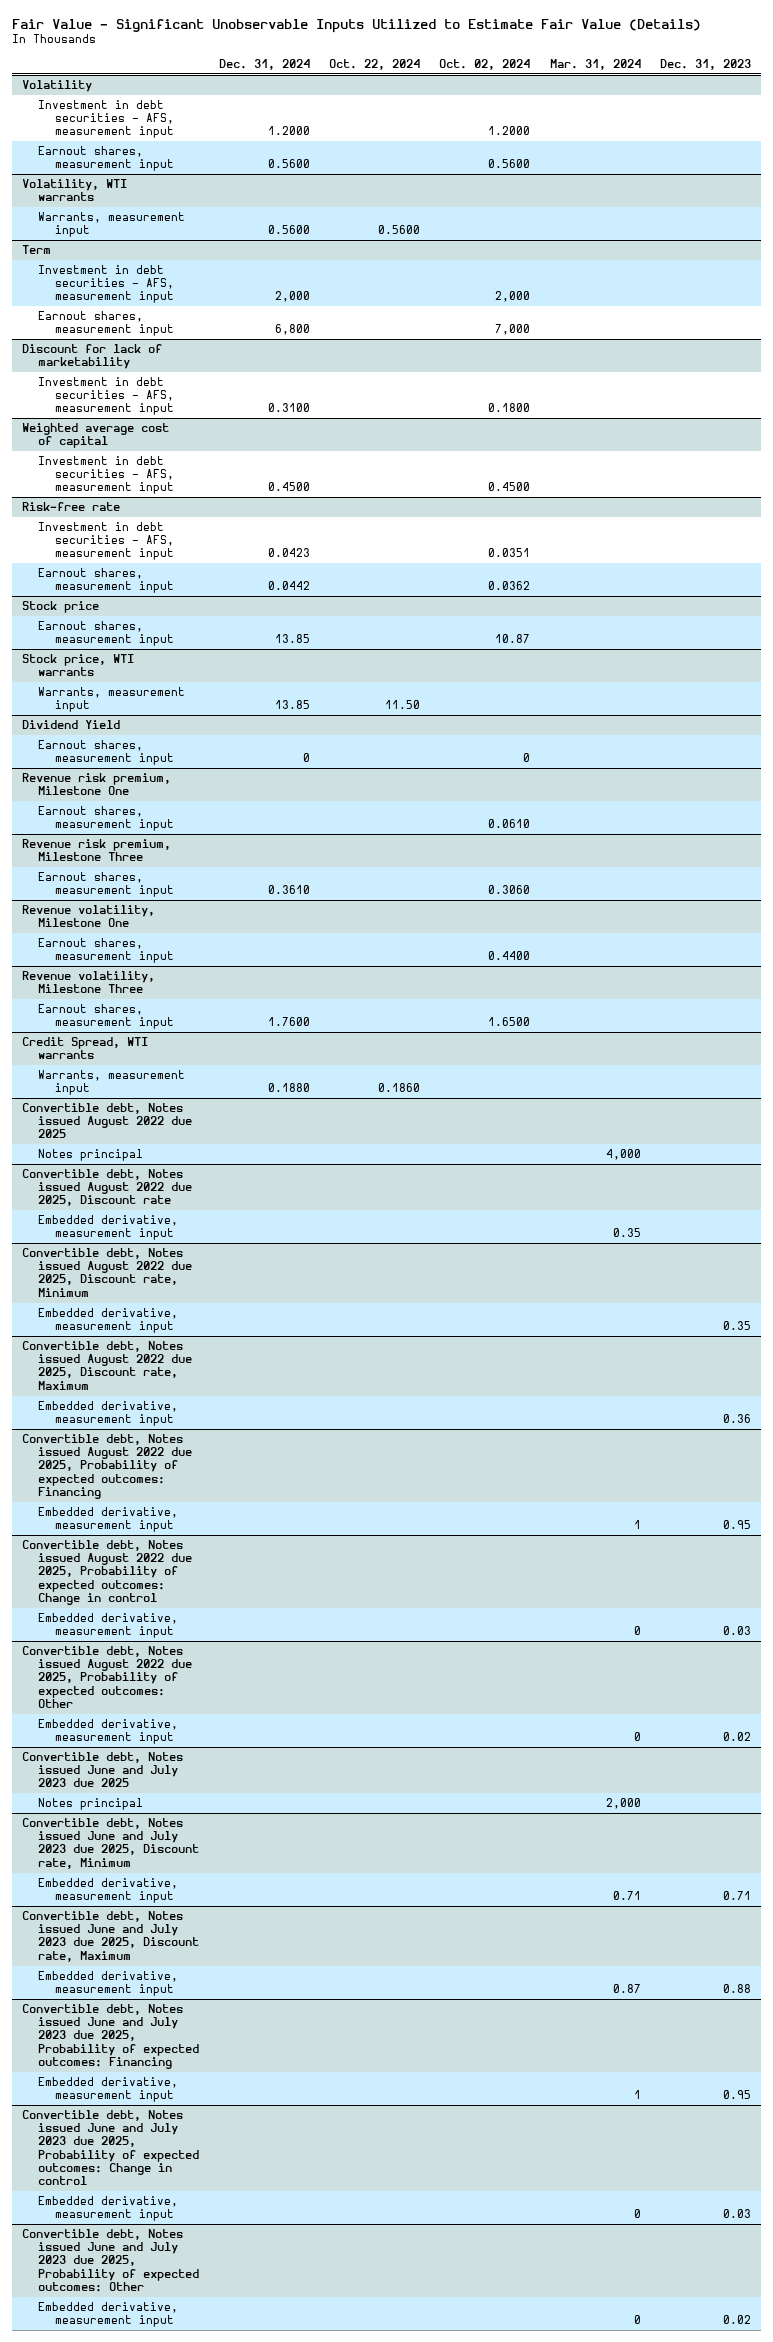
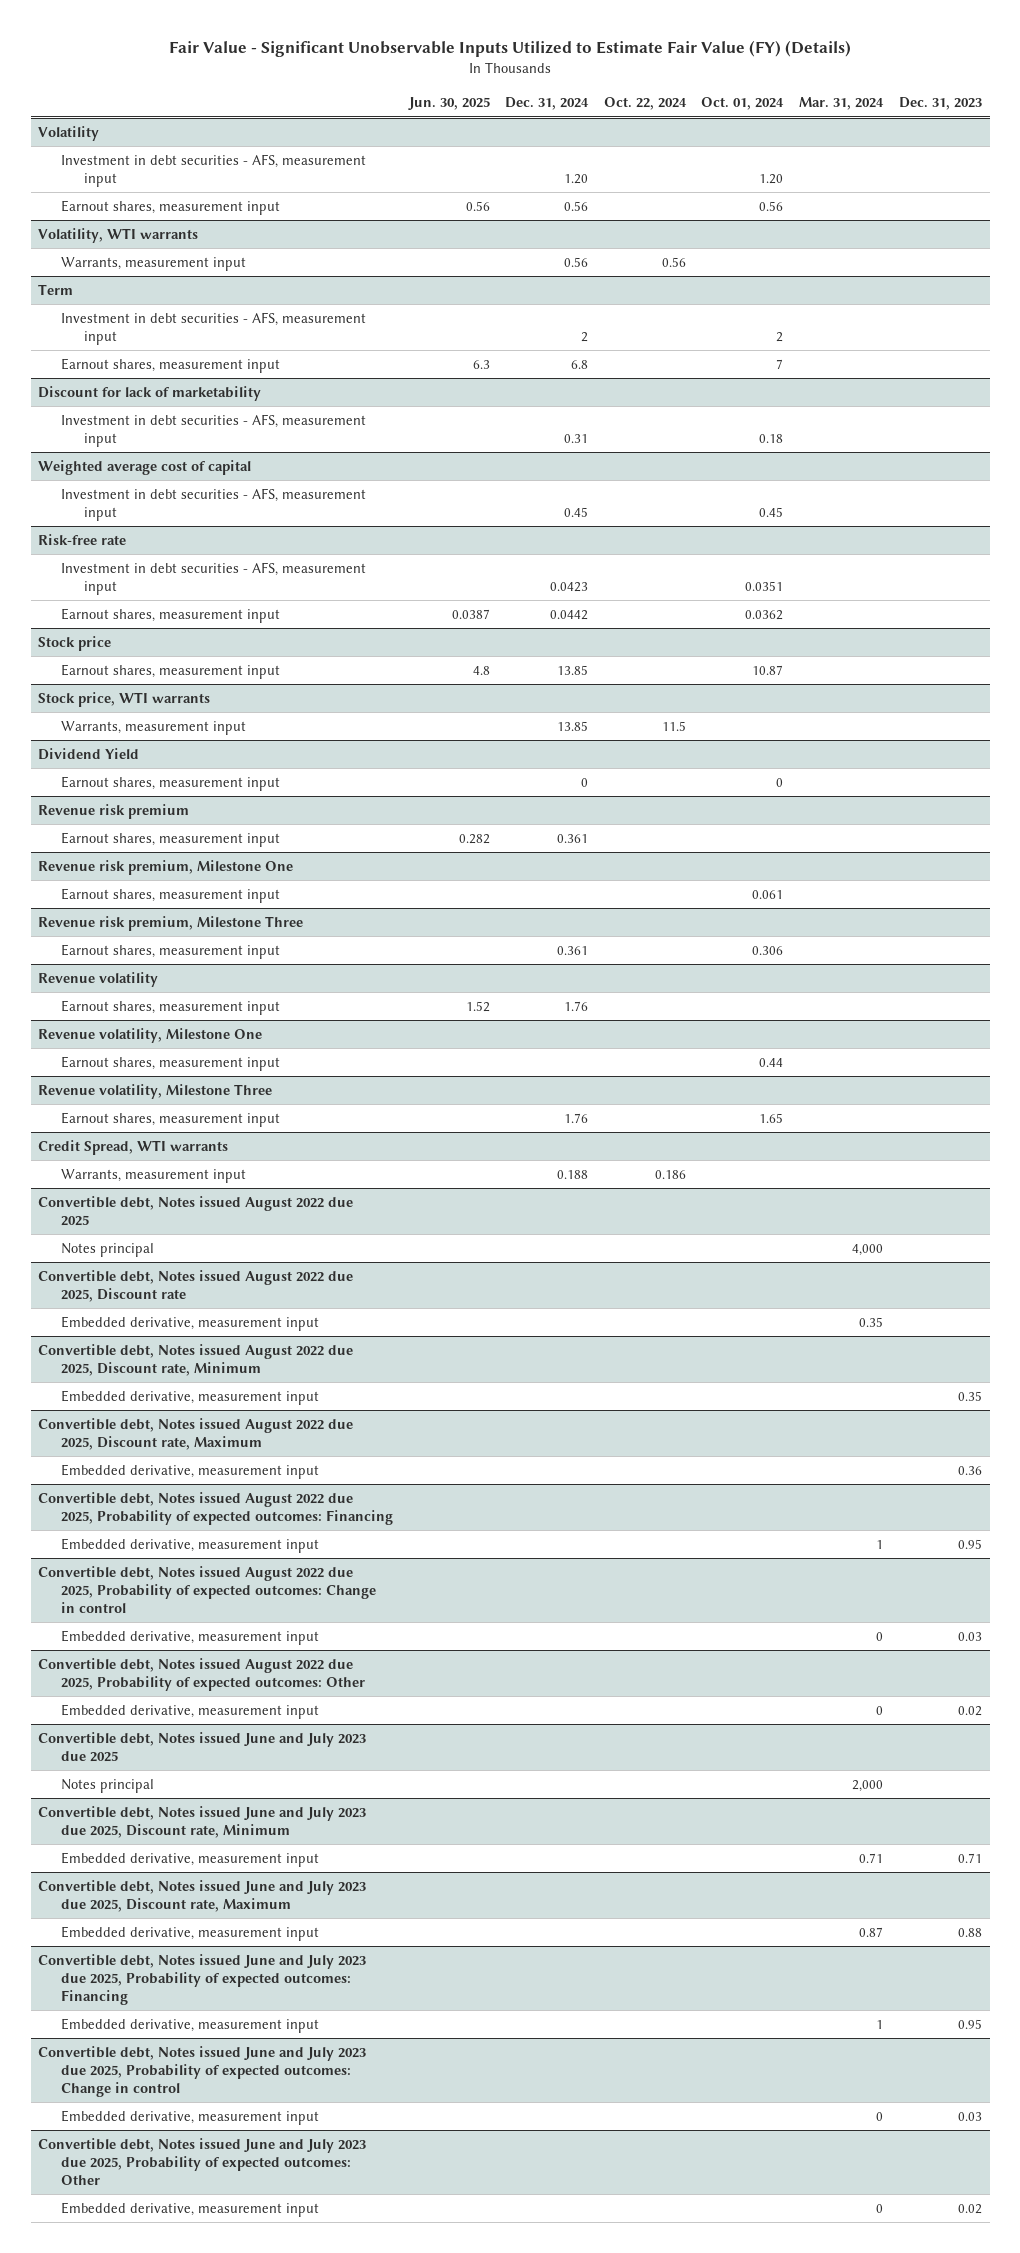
[12,18,702,33] Fair Value - Significant Unobservable Inputs Utilized to Estimate Fair Value (Details) -> [169,40,852,58] Fair Value - Significant Unobservable Inputs Utilized to Estimate Fair Value (FY) (Details)
[439,59,531,71] Oct. 02, 2024 -> none
none -> [407,97,490,111] Jun. 30, 2025
none -> [701,97,785,111] Oct. 01, 2024
[267,126,310,136] 1.2000 -> [564,173,589,184] 1.20
[267,159,310,169] 0.5600 -> [564,201,589,212] 0.56
[267,225,310,235] 0.5600 -> [564,257,589,268] 0.56
[378,225,421,235] 0.5600 -> [661,257,686,268] 0.56
[274,291,310,303] 2,000 -> [581,331,589,342] 2
[274,324,310,336] 6,800 -> [571,360,589,370] 6.8
[267,403,310,413] 0.3100 -> [564,433,589,443] 0.31
[267,482,310,492] 0.4500 -> [564,506,589,517] 0.45
[385,700,421,710] 11.50 -> [661,721,686,732] 11.5
none -> [38,804,190,820] Revenue risk premium
none -> [61,832,281,848] Earnout shares, measurement input
[267,885,310,895] 0.3610 -> [557,946,589,956] 0.361
none -> [38,972,159,988] Revenue volatility
none -> [61,1000,281,1016] Earnout shares, measurement input
[267,1017,310,1027] 1.7600 -> [564,1113,589,1124] 1.76
[267,1083,310,1093] 0.1880 -> [557,1170,589,1180] 0.188
[378,1083,421,1093] 0.1860 -> [654,1170,686,1180] 0.186

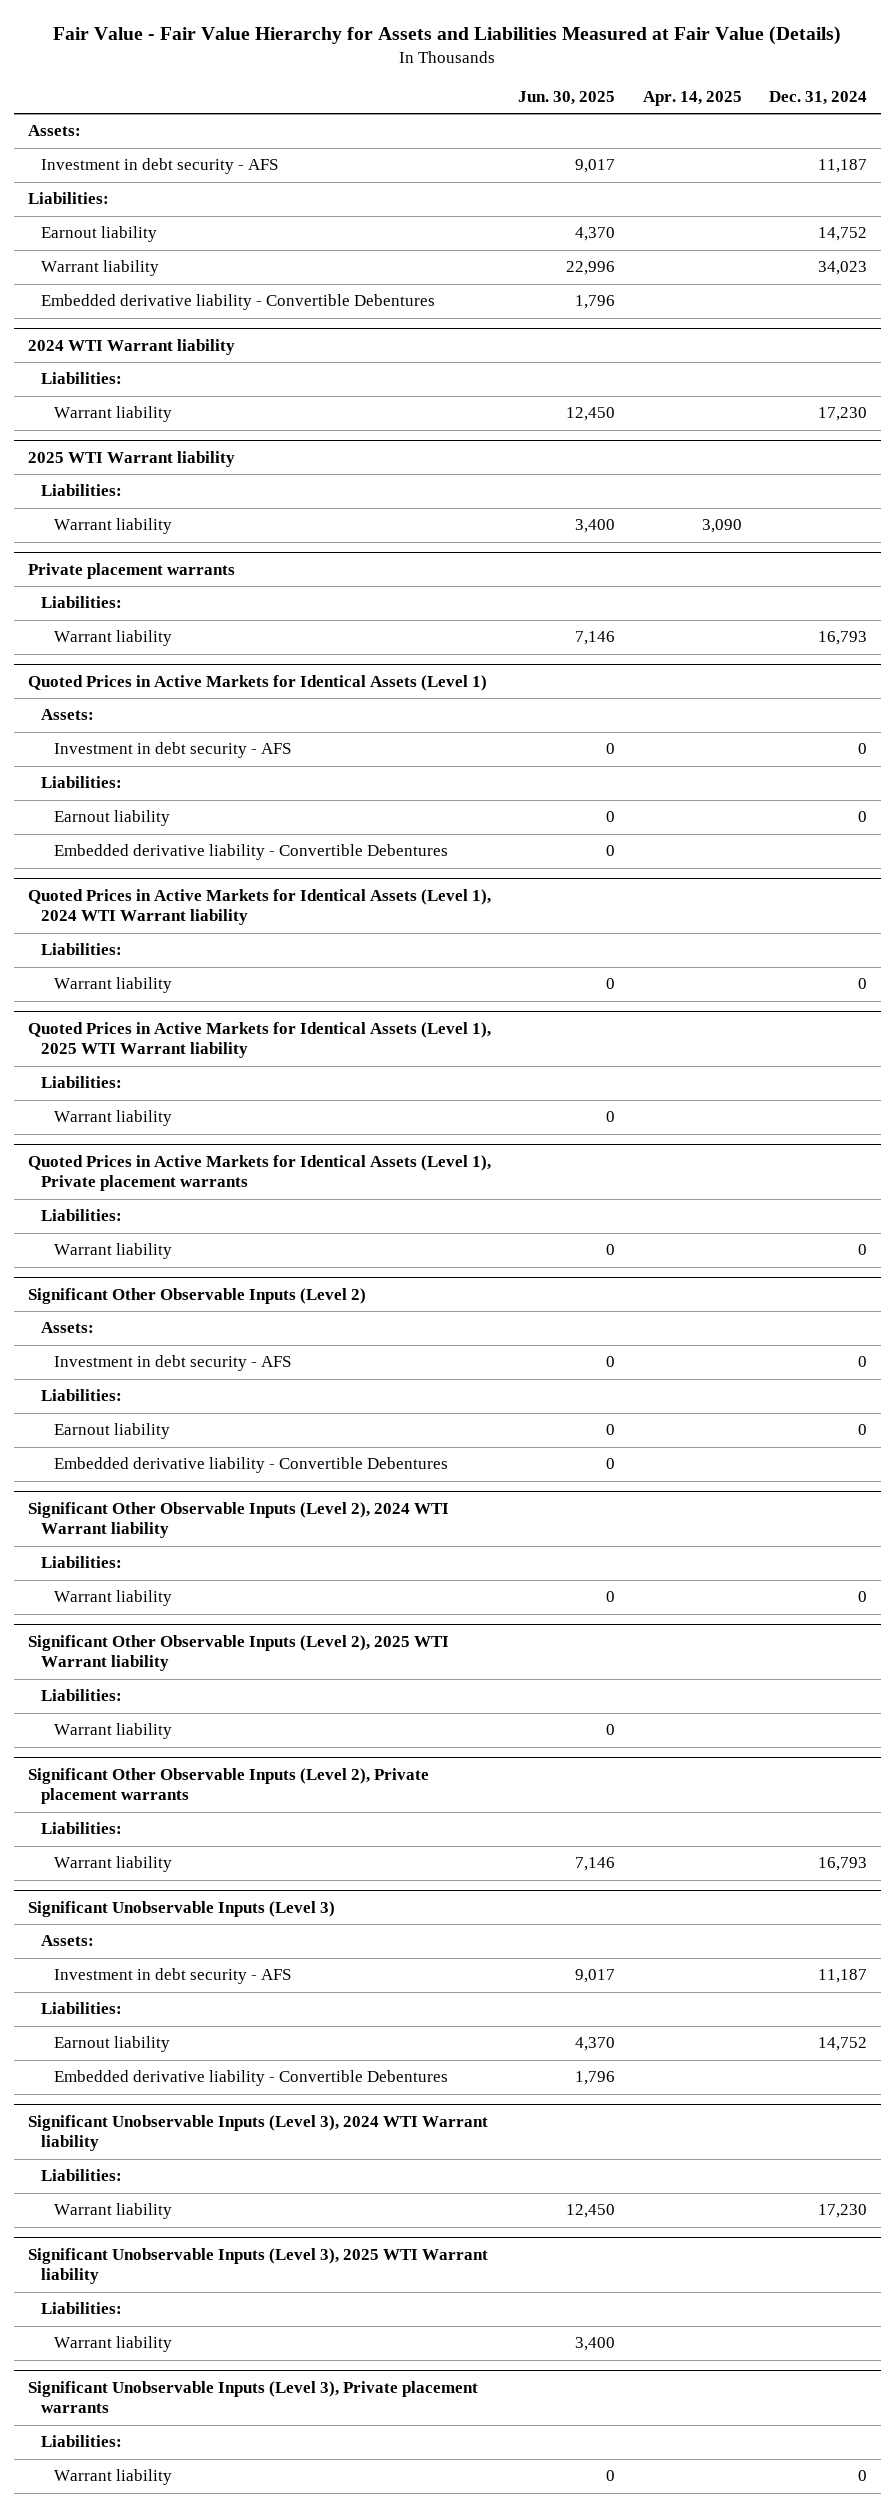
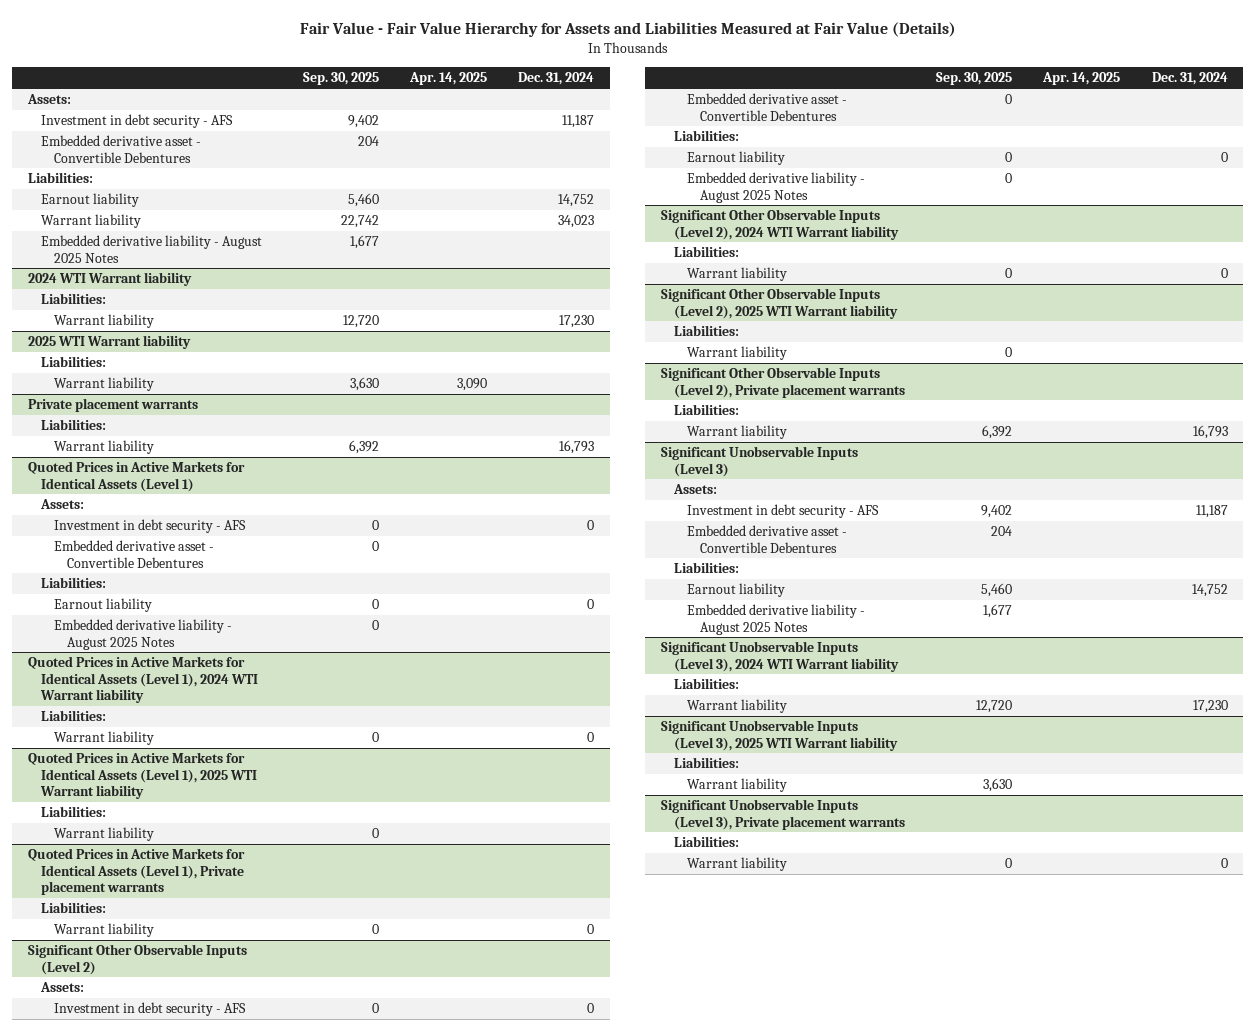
[518,90,616,105] Jun. 30, 2025 -> none
none -> [302,72,379,86] Sep. 30, 2025
none -> [40,135,201,163] Embedded derivative asset - Convertible Debentures
[41,294,436,311] Embedded derivative liability - Convertible Debentures -> [40,235,262,263] Embedded derivative liability - August 2025 Notes
none -> [53,540,214,568] Embedded derivative asset - Convertible Debentures
[54,844,449,861] Embedded derivative liability - Convertible Debentures -> [53,619,232,650] Embedded derivative liability - August 2025 Notes
none -> [687,93,848,121] Embedded derivative asset - Convertible Debentures
[54,1457,449,1474] Embedded derivative liability - Convertible Debentures -> [687,172,866,203] Embedded derivative liability - August 2025 Notes
none -> [687,525,848,553] Embedded derivative asset - Convertible Debentures
[54,2070,449,2087] Embedded derivative liability - Convertible Debentures -> [687,604,866,635] Embedded derivative liability - August 2025 Notes

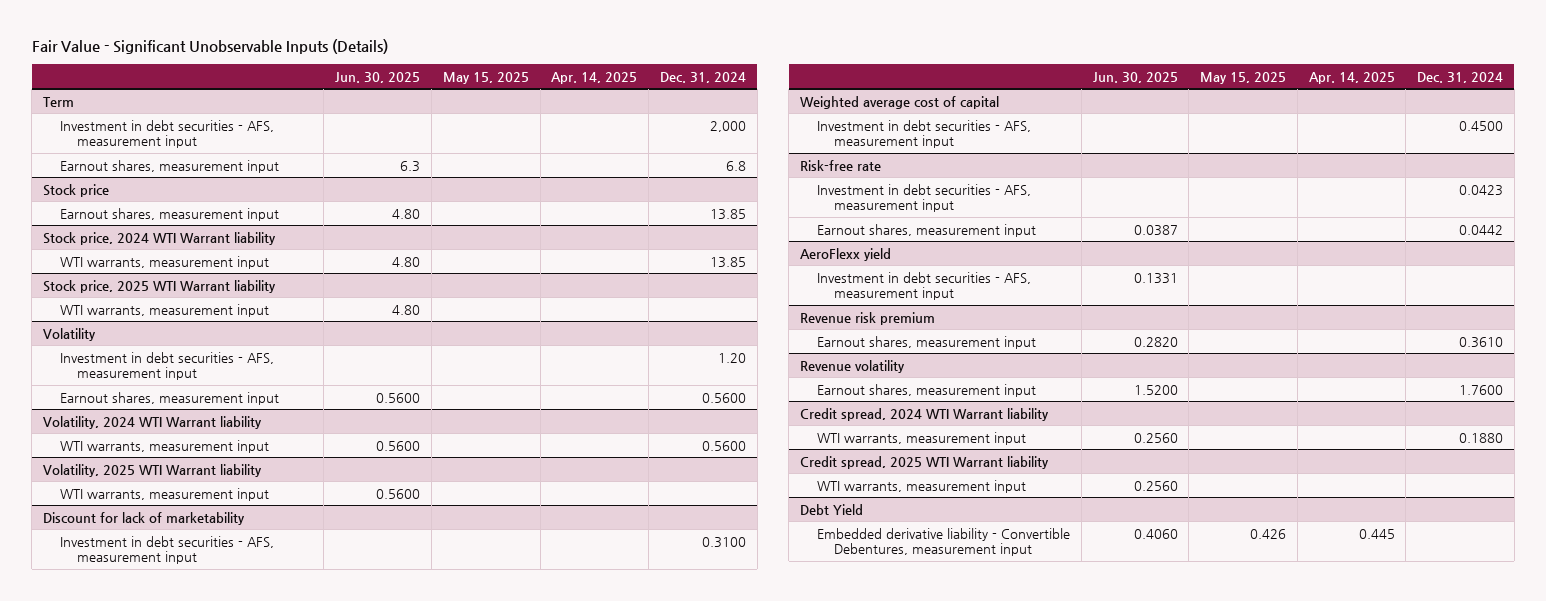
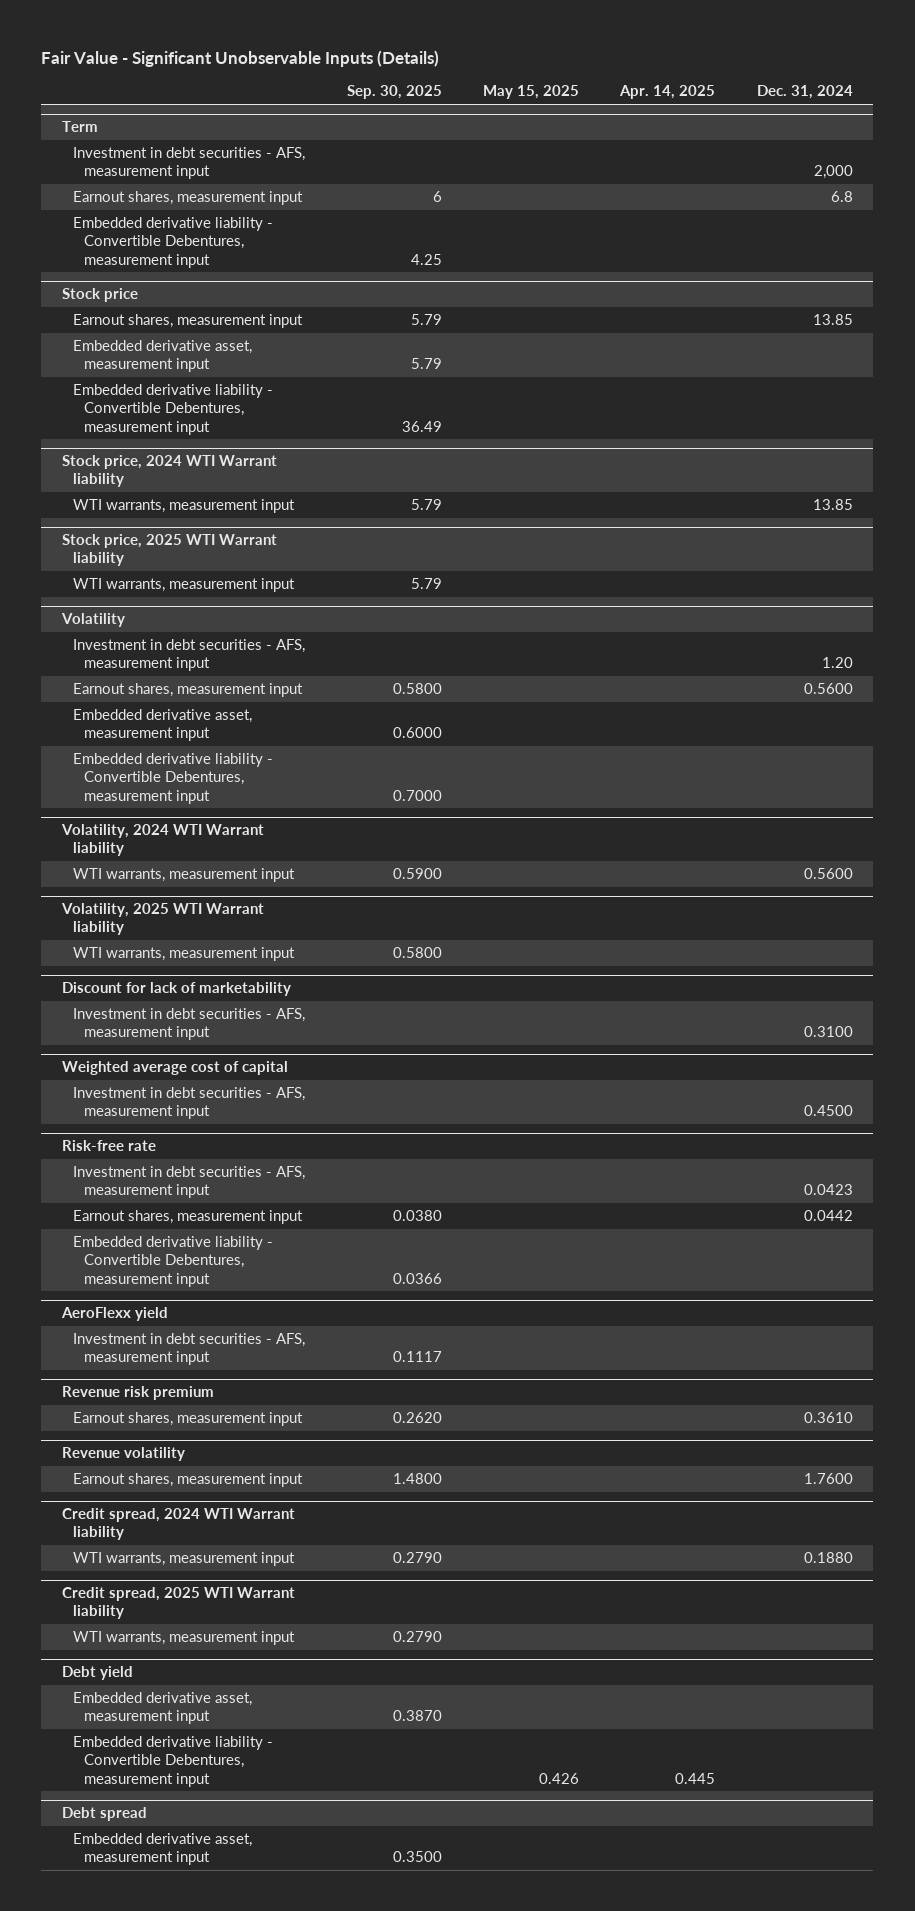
[335,71,421,83] Jun. 30, 2025 -> none
none -> [346,85,442,100] Sep. 30, 2025
none -> [73,217,274,268] Embedded derivative liability - Convertible Debentures, measurement input
none -> [73,340,253,373] Embedded derivative asset, measurement input
none -> [73,384,274,435] Embedded derivative liability - Convertible Debentures, measurement input
none -> [73,709,253,742] Embedded derivative asset, measurement input
none -> [73,753,274,804] Embedded derivative liability - Convertible Debentures, measurement input
none -> [73,1236,274,1287] Embedded derivative liability - Convertible Debentures, measurement input
[800,503,864,515] Debt Yield -> [62,1666,134,1681] Debt yield
none -> [73,1692,253,1725] Embedded derivative asset, measurement input
none -> [62,1807,148,1822] Debt spread
none -> [73,1833,253,1866] Embedded derivative asset, measurement input

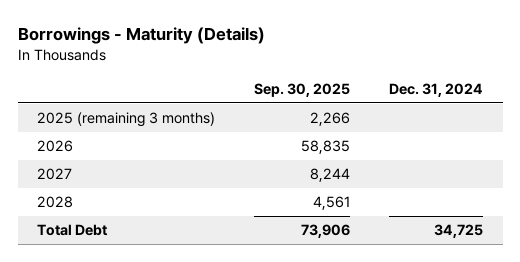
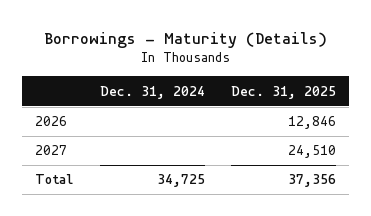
[254,82,351,97] Sep. 30, 2025 -> none
none -> [231,85,337,99] Dec. 31, 2025
[37,112,216,128] 2025 (remaining 3 months) -> none
[37,196,74,209] 2028 -> none
[37,224,108,237] Total Debt -> [34,174,74,185] Total

